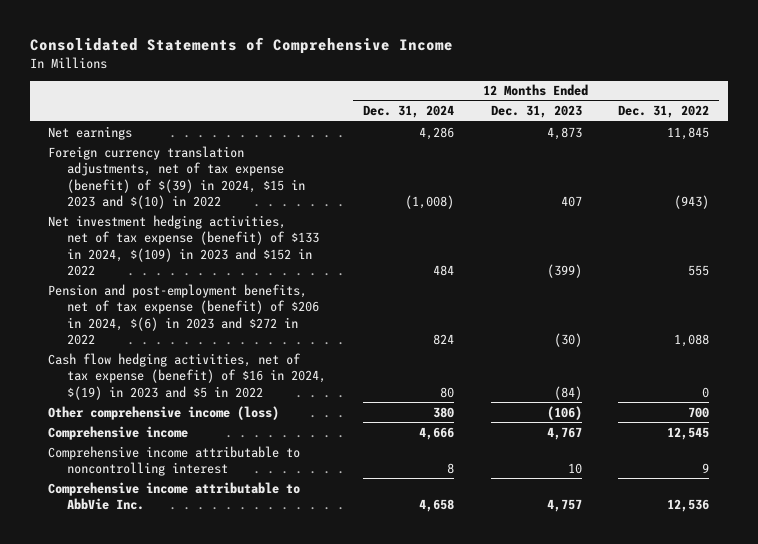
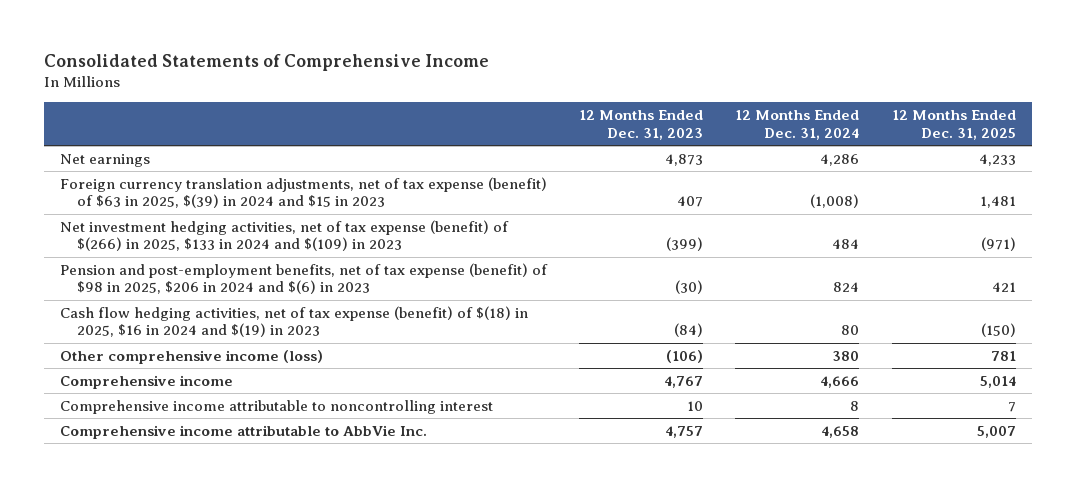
[618,105,710,119] Dec. 31, 2022 -> none
none -> [891,110,1016,140] 12 Months Ended Dec. 31, 2025
[48,145,305,210] Foreign currency translation adjustments, net of tax expense (benefit) of $(39) in 2024, $15 in 2023 and $(10) in 2022 -> [59,176,547,209] Foreign currency translation adjustments, net of tax expense (benefit) of $63 in 2025, $(39) in 2024 and $15 in 2023
[48,214,319,277] Net investment hedging activities, net of tax expense (benefit) of $133 in 2024, $(109) in 2023 and $152 in 2022 -> [59,219,509,252] Net investment hedging activities, net of tax expense (benefit) of $(266) in 2025, $133 in 2024 and $(109) in 2023
[48,283,319,346] Pension and post-employment benefits, net of tax expense (benefit) of $206 in 2024, $(6) in 2023 and $272 in 2022 -> [59,262,548,295] Pension and post-employment benefits, net of tax expense (benefit) of $98 in 2025, $206 in 2024 and $(6) in 2023
[48,352,326,400] Cash flow hedging activities, net of tax expense (benefit) of $16 in 2024, $(19) in 2023 and $5 in 2022 -> [59,305,528,338] Cash flow hedging activities, net of tax expense (benefit) of $(18) in 2025, $16 in 2024 and $(19) in 2023

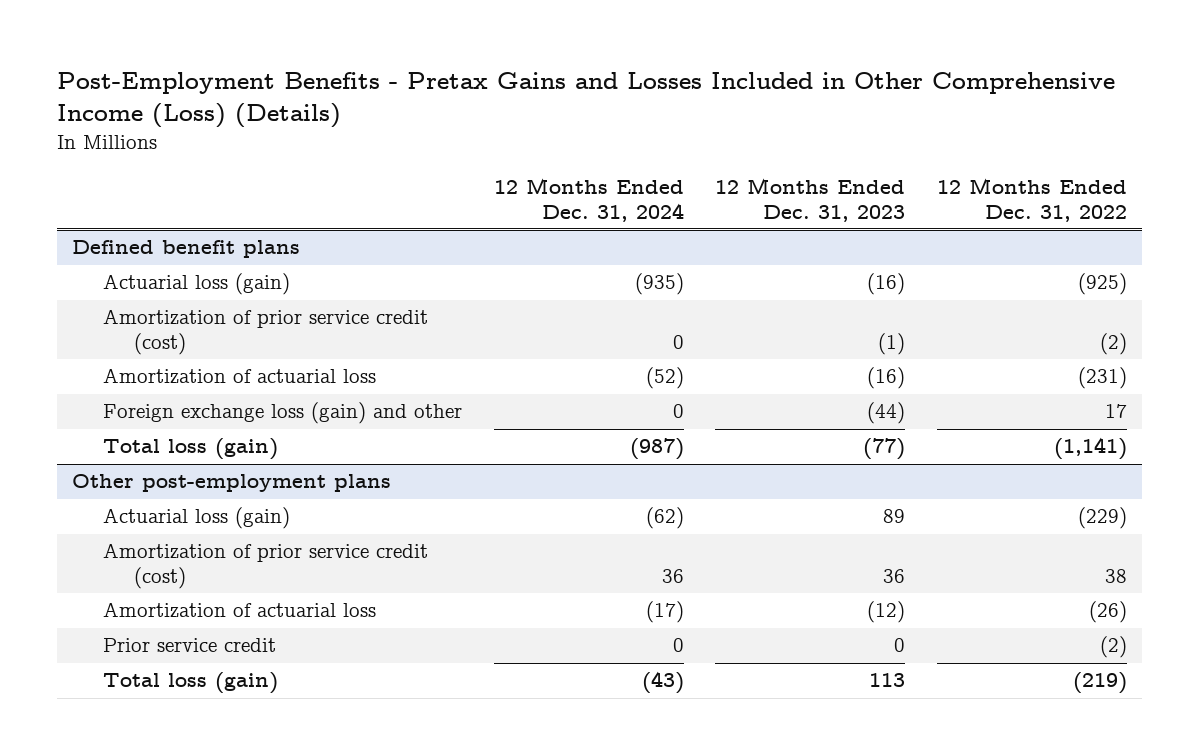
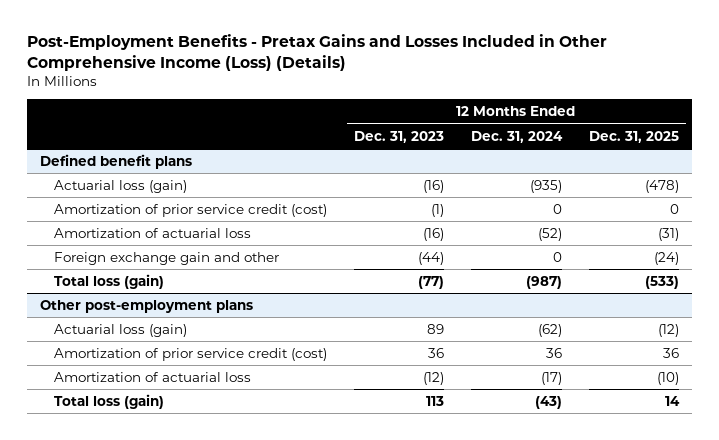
[936,177,1127,222] 12 Months Ended Dec. 31, 2022 -> none
none -> [588,130,679,143] Dec. 31, 2025
[102,402,462,425] Foreign exchange loss (gain) and other -> [53,251,279,265] Foreign exchange gain and other
[102,638,276,653] Prior service credit -> none

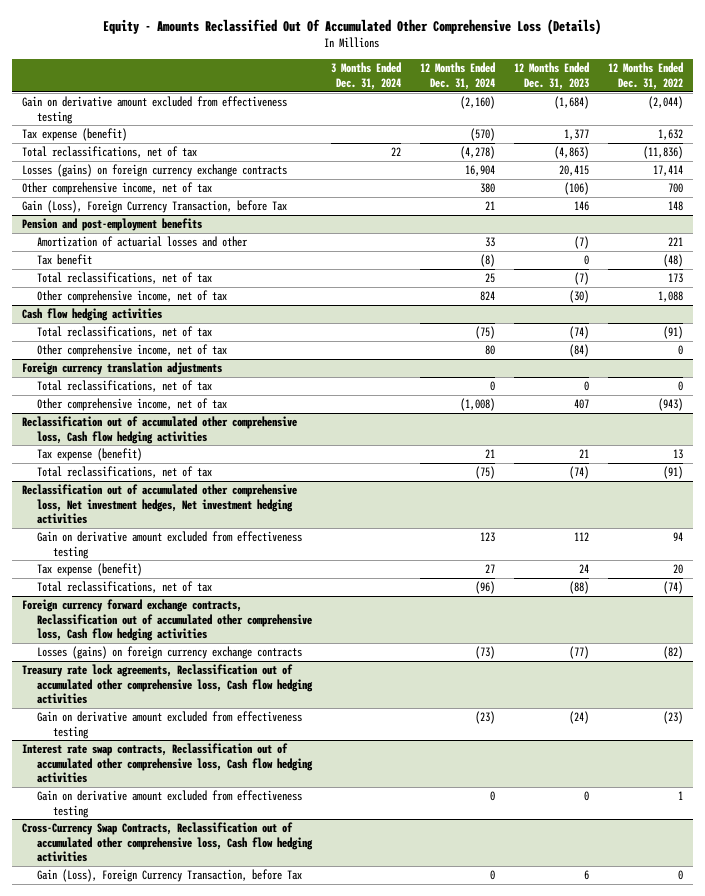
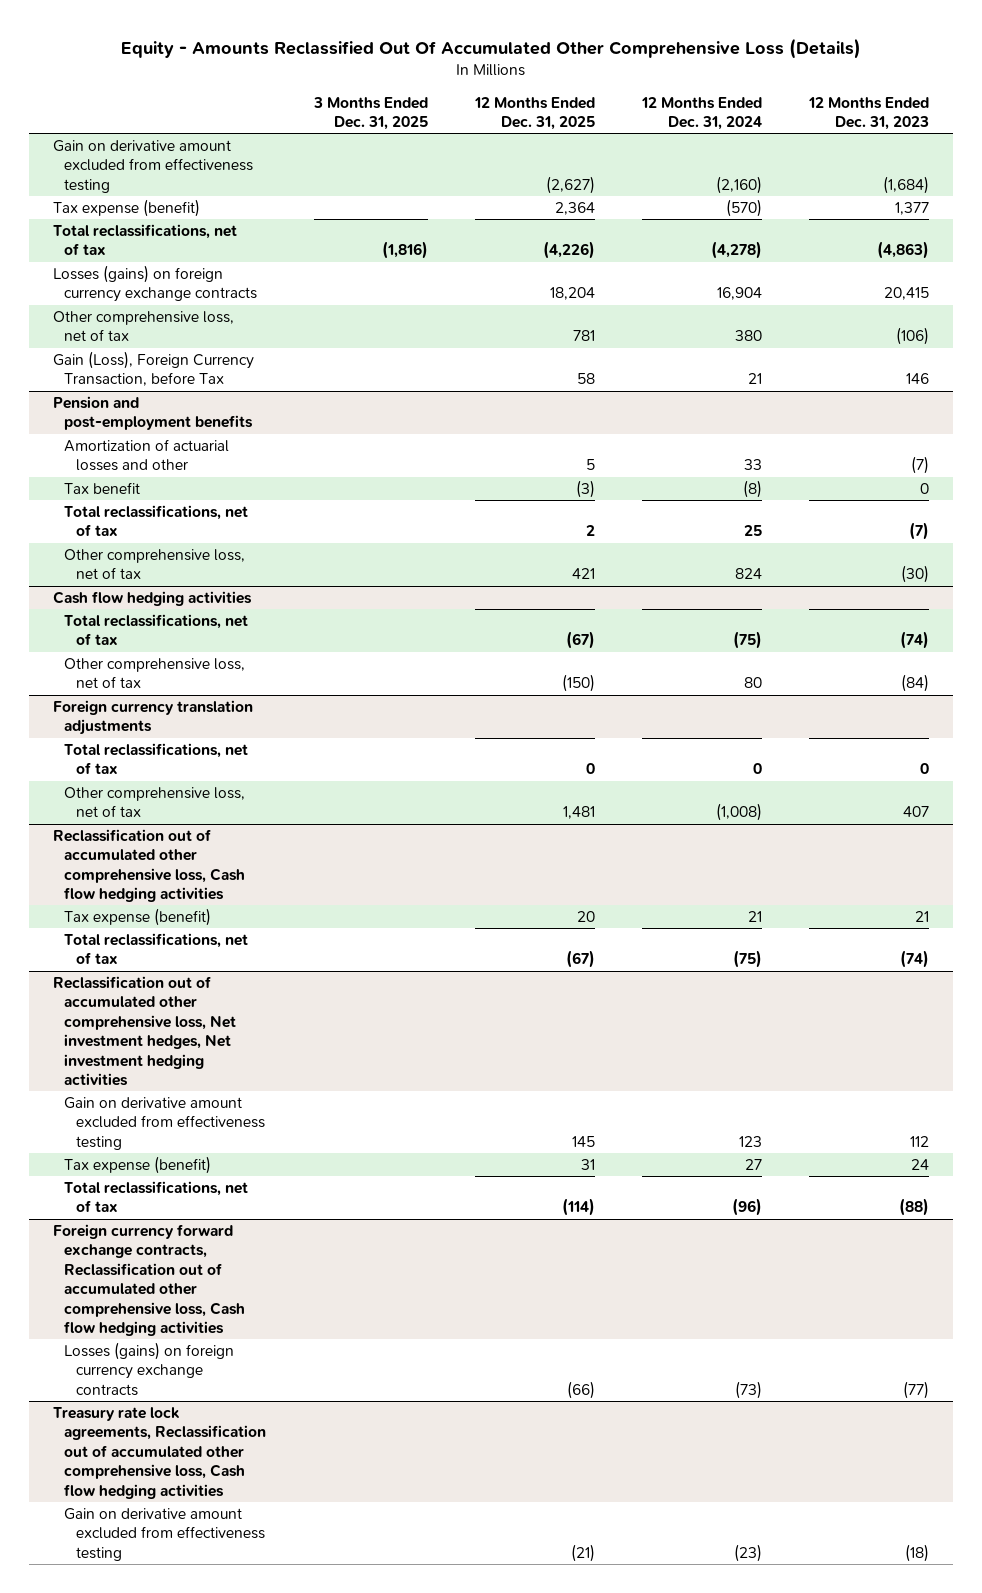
[331,62,402,90] 3 Months Ended Dec. 31, 2024 -> none
[608,62,684,90] 12 Months Ended Dec. 31, 2022 -> none
none -> [312,96,428,130] 3 Months Ended Dec. 31, 2025
none -> [473,96,595,130] 12 Months Ended Dec. 31, 2025
[21,182,212,196] Other comprehensive income, net of tax -> [52,310,234,342] Other comprehensive loss, net of tax
[37,290,228,304] Other comprehensive income, net of tax -> [64,548,246,580] Other comprehensive loss, net of tax
[37,344,228,358] Other comprehensive income, net of tax -> [64,657,246,689] Other comprehensive loss, net of tax
[37,398,228,412] Other comprehensive income, net of tax -> [64,786,246,818] Other comprehensive loss, net of tax
[21,743,314,784] Interest rate swap contracts, Reclassification out of accumulated other comprehensive loss, Cash flow hedging activities -> none
[37,790,303,818] Gain on derivative amount excluded from effectiveness testing -> none
[21,822,314,863] Cross-Currency Swap Contracts, Reclassification out of accumulated other comprehensive loss, Cash flow hedging activities -> none
[37,869,303,883] Gain (Loss), Foreign Currency Transaction, before Tax -> none
[569,711,590,725] (24) -> [905,1543,930,1562] (18)

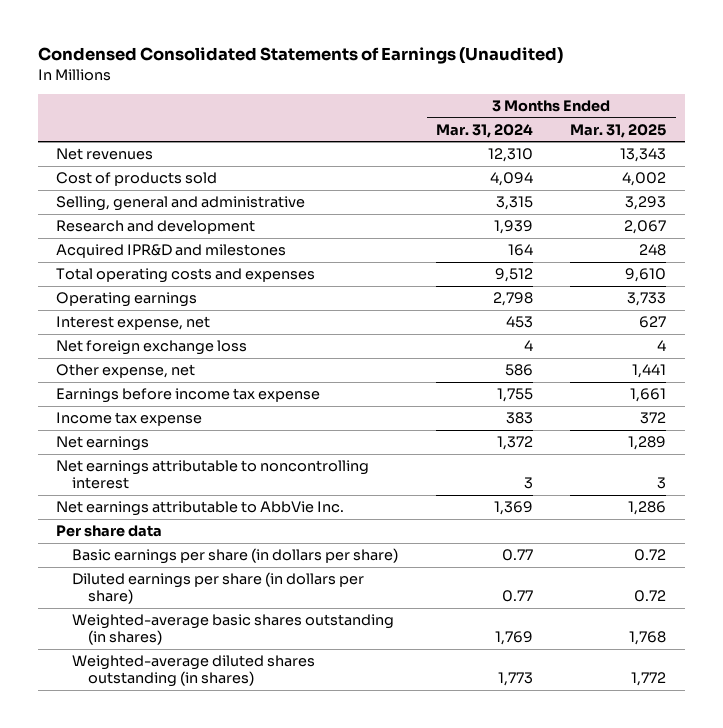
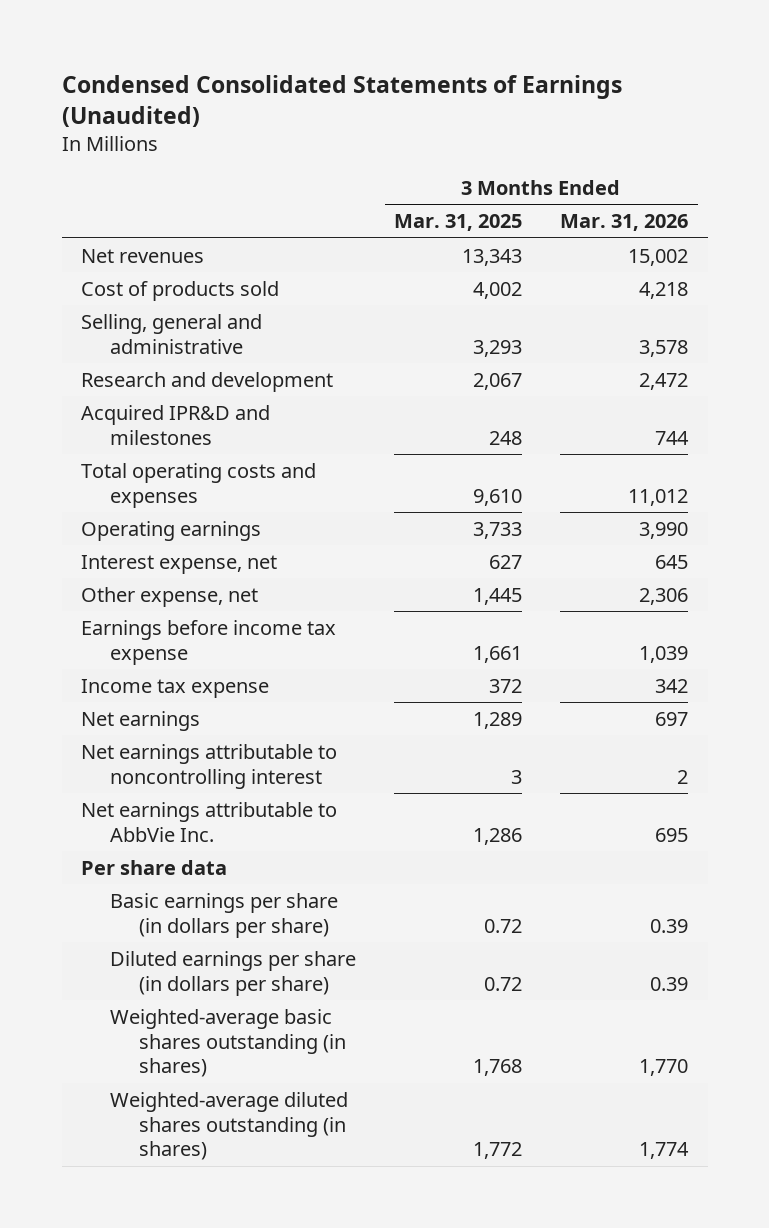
[435,123,533,138] Mar. 31, 2024 -> none
none -> [560,214,689,232] Mar. 31, 2026
[56,340,248,356] Net foreign exchange loss -> none
[632,364,667,379] 1,441 -> [473,587,523,605] 1,445

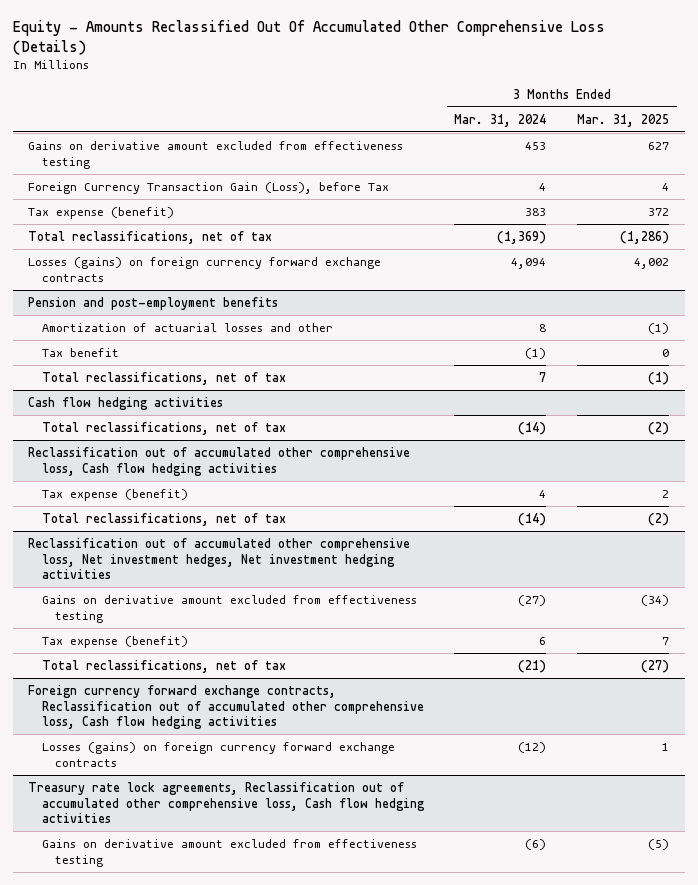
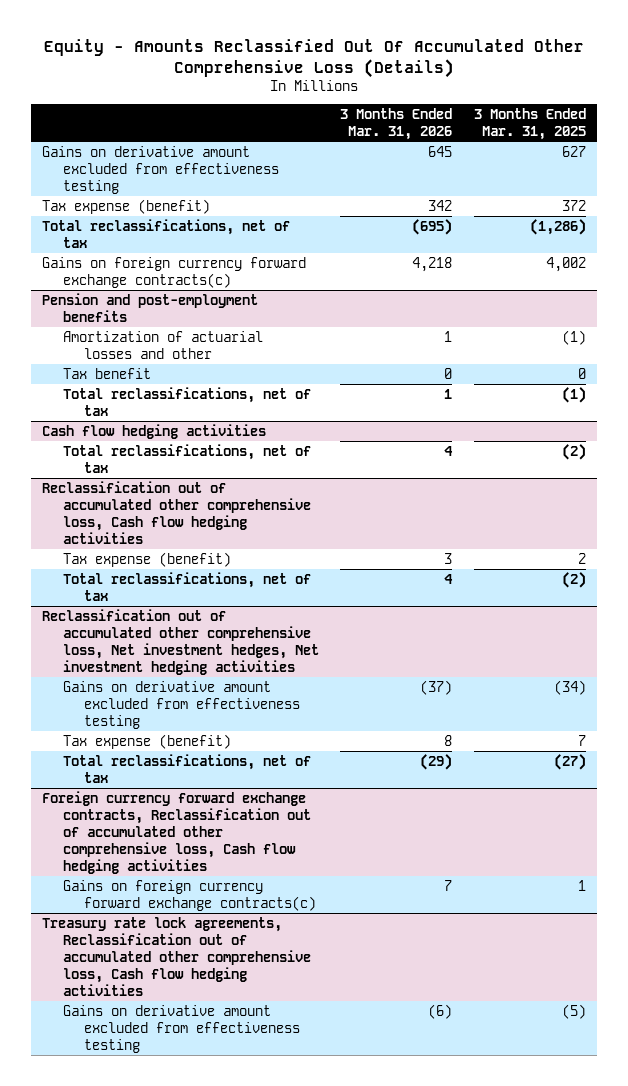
[454,113,547,127] Mar. 31, 2024 -> none
none -> [340,107,453,140] 3 Months Ended Mar. 31, 2026
[28,181,390,194] Foreign Currency Transaction Gain (Loss), before Tax -> none
[28,256,382,282] Losses (gains) on foreign currency forward exchange contracts -> [42,256,307,288] Gains on foreign currency forward exchange contracts(c)
[41,741,395,767] Losses (gains) on foreign currency forward exchange contracts -> [62,879,316,911] Gains on foreign currency forward exchange contracts(c)

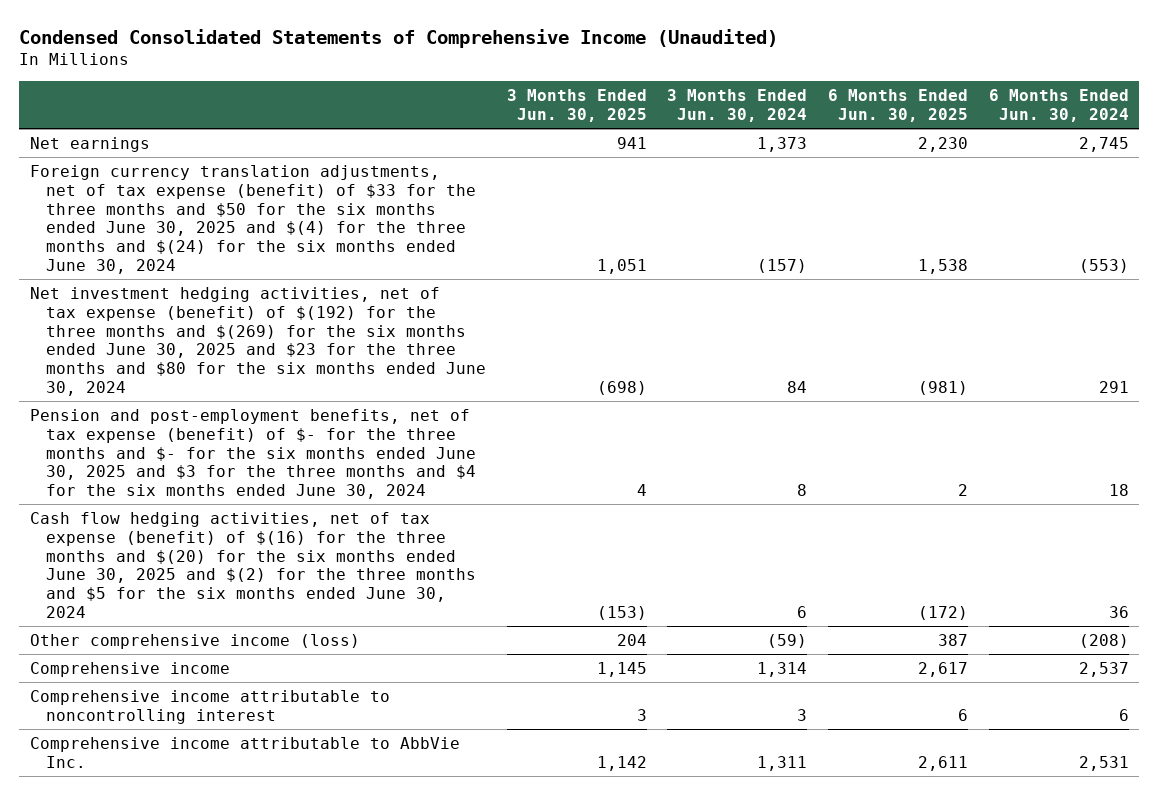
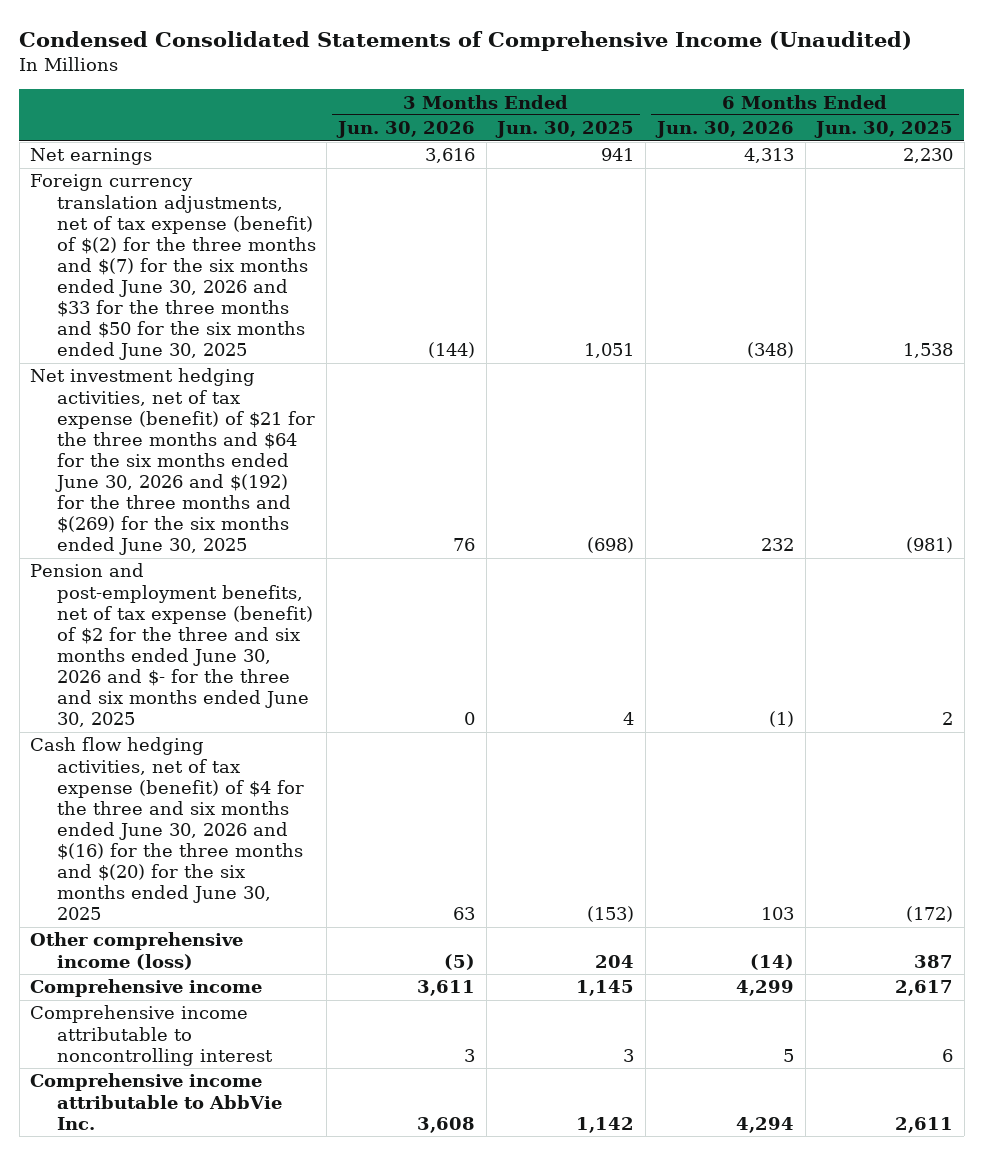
[667,89,808,123] 3 Months Ended Jun. 30, 2024 -> none
[988,89,1129,123] 6 Months Ended Jun. 30, 2024 -> none
none -> [336,121,476,139] Jun. 30, 2026
none -> [654,121,794,139] Jun. 30, 2026
[29,164,476,275] Foreign currency translation adjustments, net of tax expense (benefit) of $33 for the three months and $50 for the six months ended June 30, 2025 and $(4) for the three months and $(24) for the six months ended June 30, 2024 -> [30,174,316,361] Foreign currency translation adjustments, net of tax expense (benefit) of $(2) for the three months and $(7) for the six months ended June 30, 2026 and $33 for the three months and $50 for the six months ended June 30, 2025
[29,286,486,397] Net investment hedging activities, net of tax expense (benefit) of $(192) for the three months and $(269) for the six months ended June 30, 2025 and $23 for the three months and $80 for the six months ended June 30, 2024 -> [30,368,315,556] Net investment hedging activities, net of tax expense (benefit) of $21 for the three months and $64 for the six months ended June 30, 2026 and $(192) for the three months and $(269) for the six months ended June 30, 2025
[29,408,476,500] Pension and post-employment benefits, net of tax expense (benefit) of $- for the three months and $- for the six months ended June 30, 2025 and $3 for the three months and $4 for the six months ended June 30, 2024 -> [30,563,313,728] Pension and post-employment benefits, net of tax expense (benefit) of $2 for the three and six months ended June 30, 2026 and $- for the three and six months ended June 30, 2025
[29,511,476,619] Cash flow hedging activities, net of tax expense (benefit) of $(16) for the three months and $(20) for the six months ended June 30, 2025 and $(2) for the three months and $5 for the six months ended June 30, 2024 -> [30,737,304,921] Cash flow hedging activities, net of tax expense (benefit) of $4 for the three and six months ended June 30, 2026 and $(16) for the three months and $(20) for the six months ended June 30, 2025

